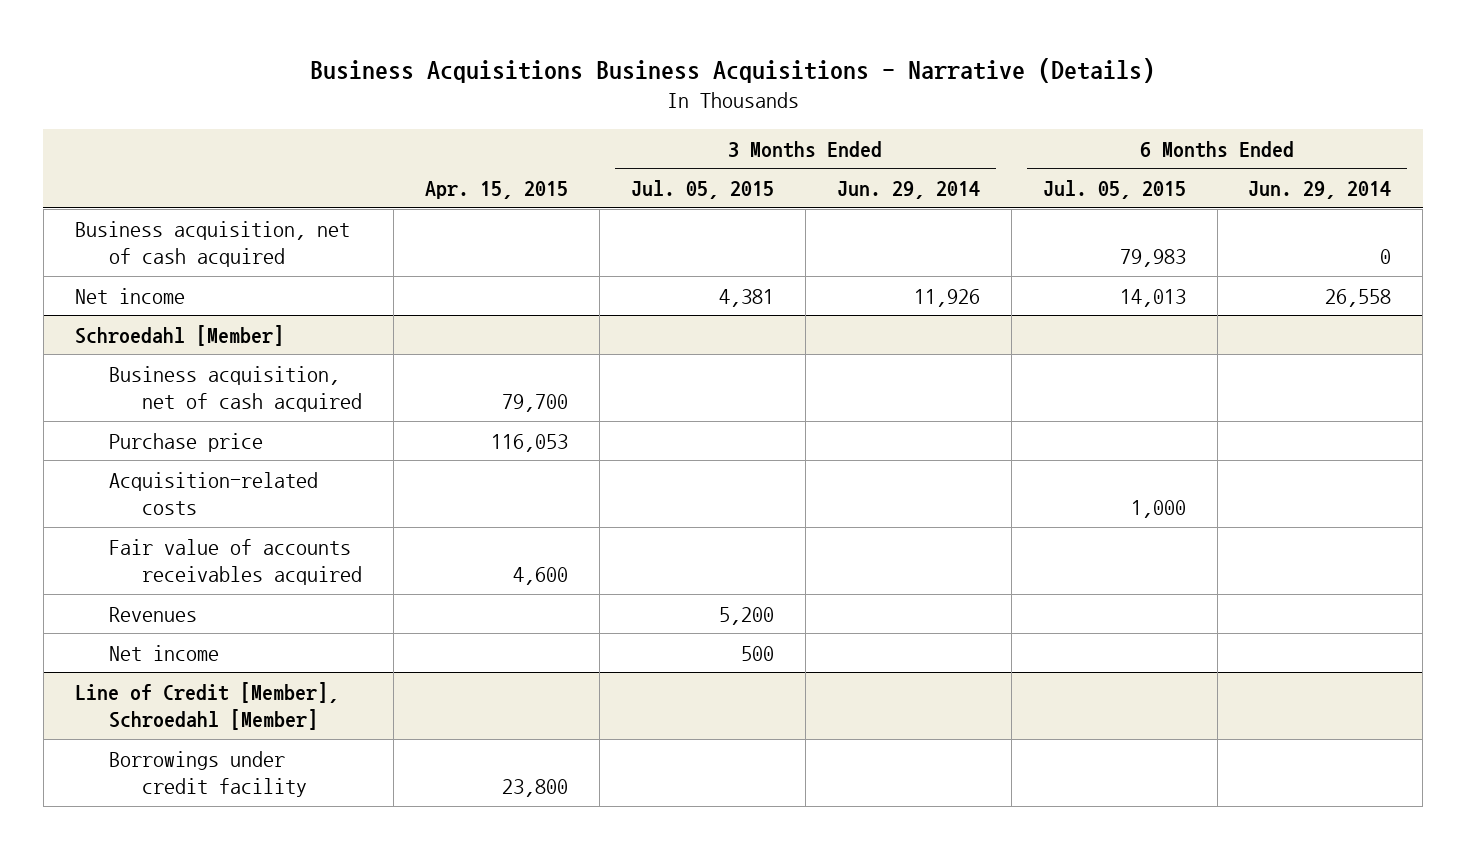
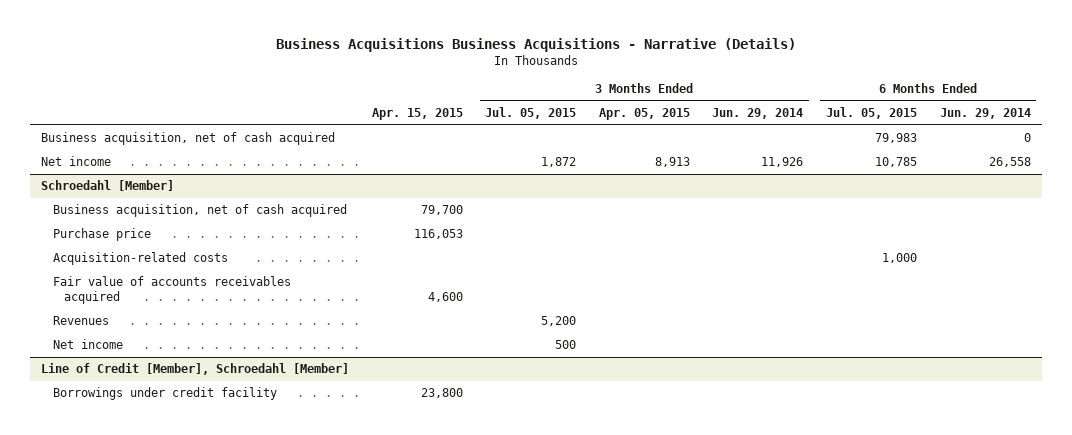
none -> [598,108,690,121] Apr. 05, 2015
[719,288,775,307] 4,381 -> [541,157,577,168] 1,872
[1119,288,1186,307] 14,013 -> [874,157,917,168] 10,785

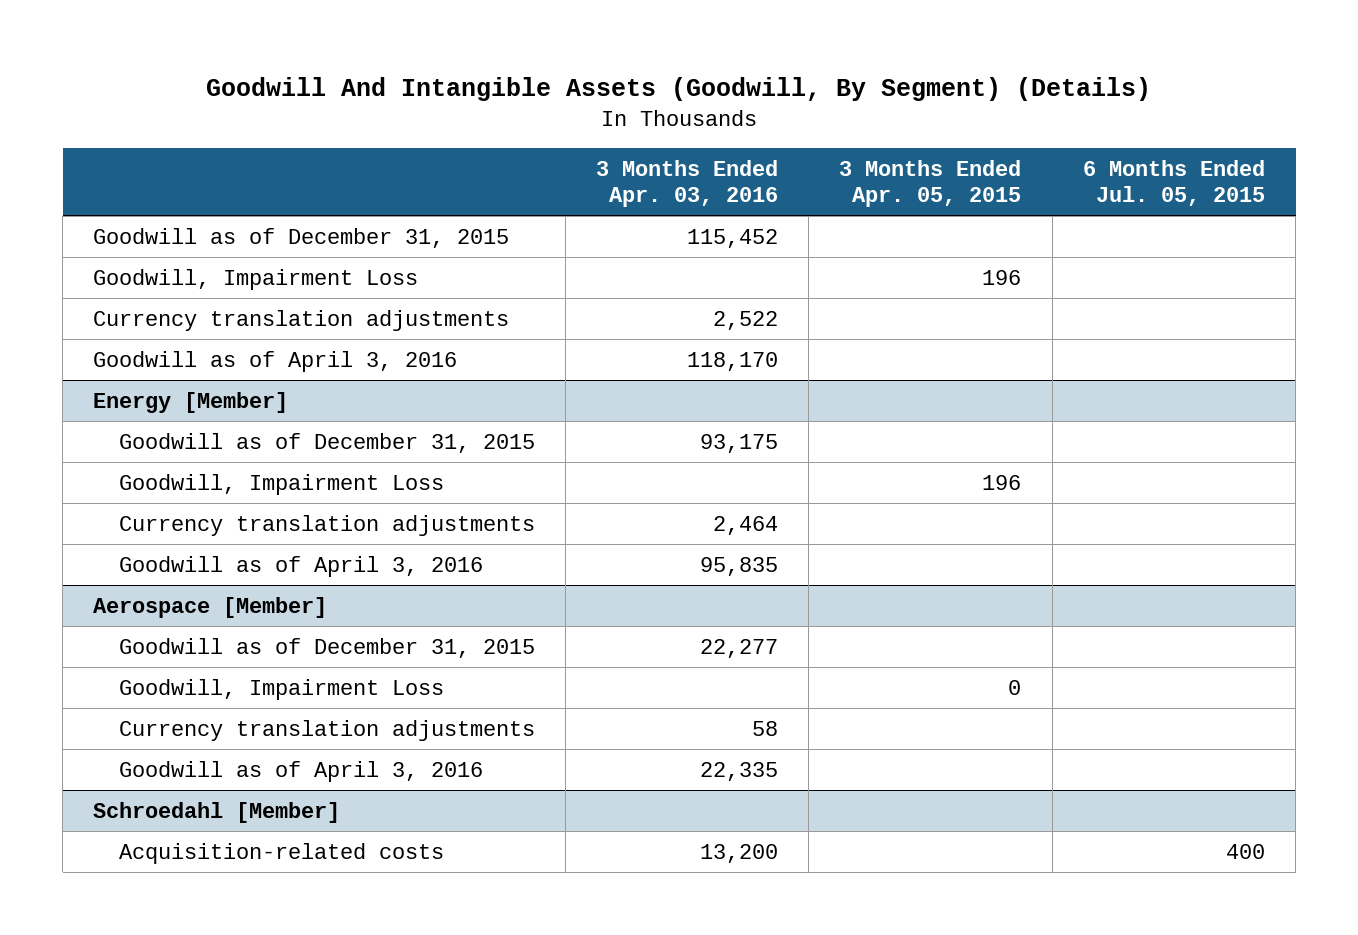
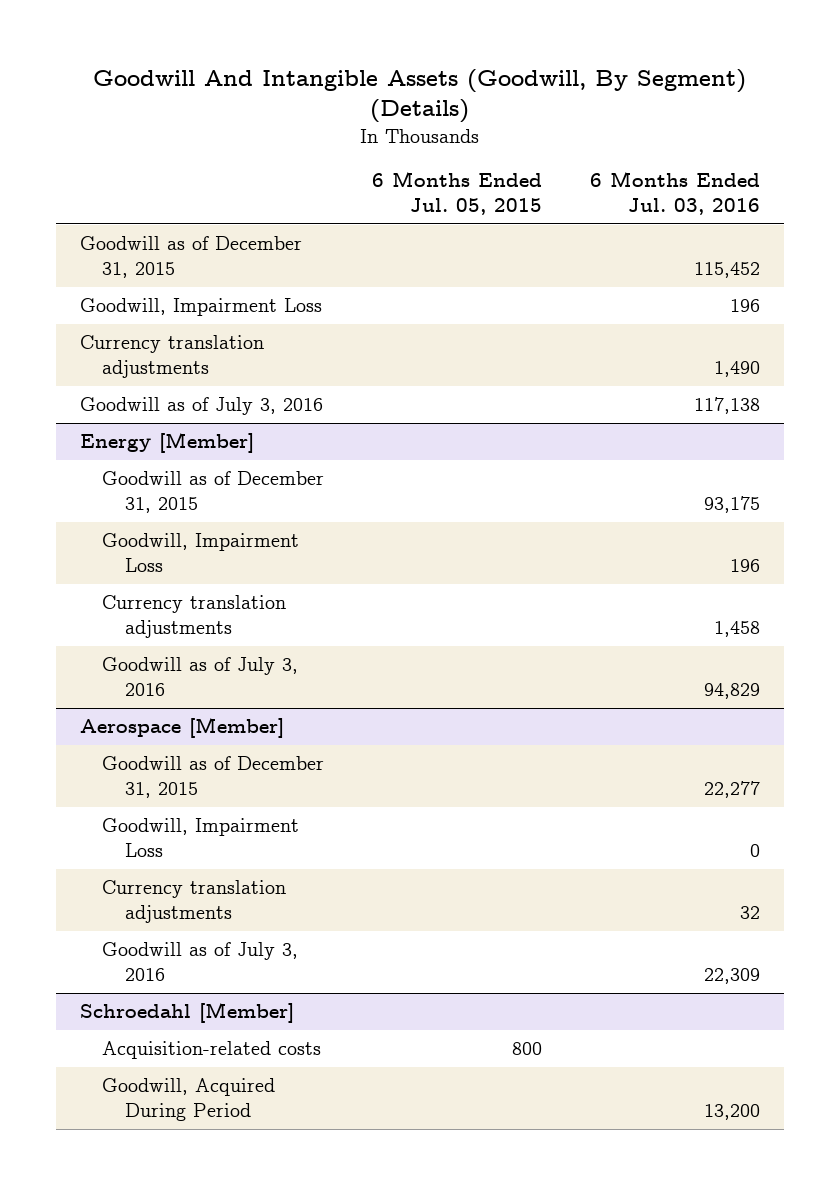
[596,159,779,208] 3 Months Ended Apr. 03, 2016 -> none
[839,159,1022,208] 3 Months Ended Apr. 05, 2015 -> none
none -> [590,171,761,215] 6 Months Ended Jul. 03, 2016
[93,350,458,372] Goodwill as of April 3, 2016 -> [79,397,323,416] Goodwill as of July 3, 2016
[118,555,483,577] Goodwill as of April 3, 2016 -> [102,657,299,696] Goodwill as of July 3, 2016
[118,760,483,782] Goodwill as of April 3, 2016 -> [102,942,299,981] Goodwill as of July 3, 2016
[1225,843,1265,859] 400 -> [512,1042,543,1056] 800
none -> [102,1078,276,1121] Goodwill, Acquired During Period

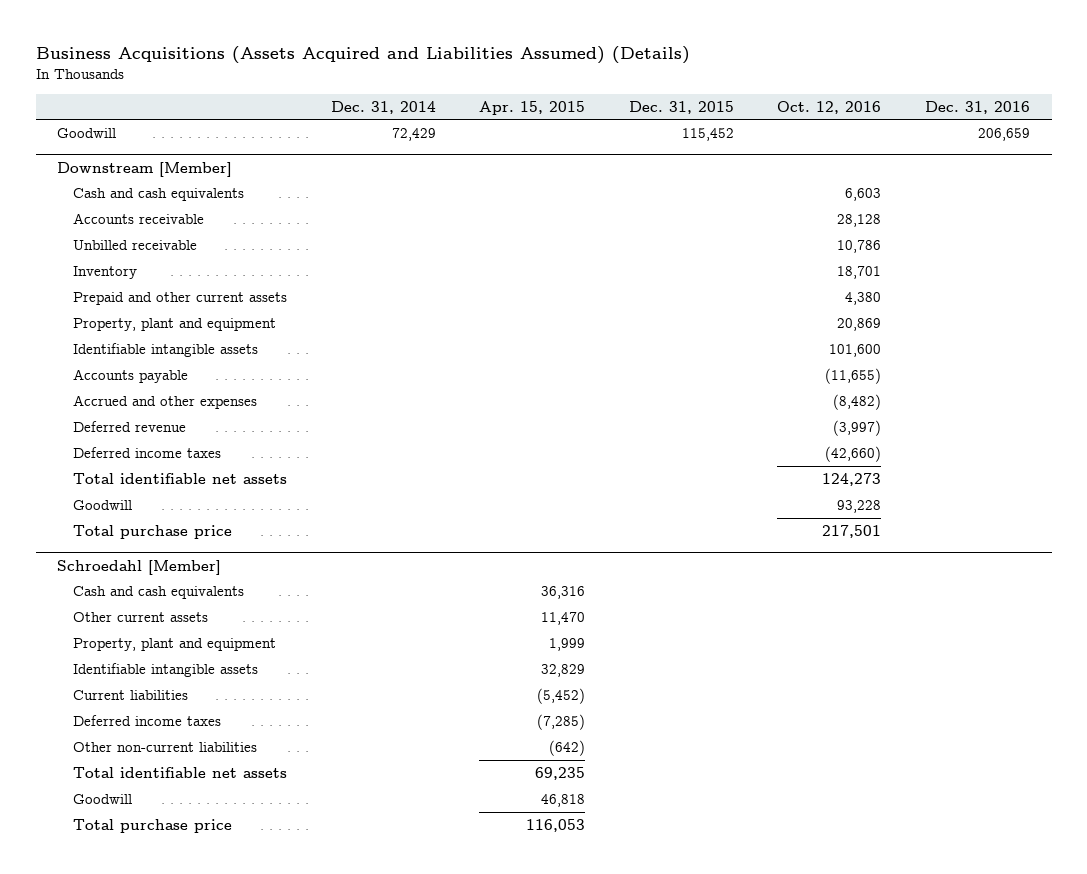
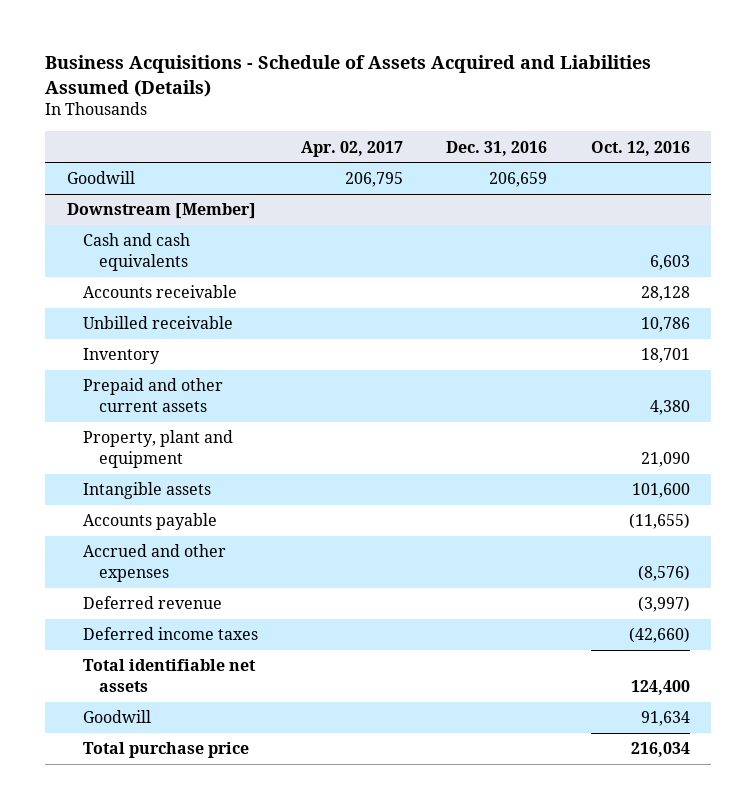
[35,45,690,64] Business Acquisitions (Assets Acquired and Liabilities Assumed) (Details) -> [44,55,651,98] Business Acquisitions - Schedule of Assets Acquired and Liabilities Assumed (Details)
[330,100,436,114] Dec. 31, 2014 -> none
[479,100,586,115] Apr. 15, 2015 -> none
[628,100,734,114] Dec. 31, 2015 -> none
none -> [301,140,404,157] Apr. 02, 2017
[837,317,882,331] 20,869 -> [640,451,690,467] 21,090
[73,342,259,357] Identifiable intangible assets -> [82,482,211,500] Intangible assets
[833,393,882,410] (8,482) -> [637,564,690,581] (8,576)
[57,559,222,575] Schroedahl [Member] -> none
[73,585,245,599] Cash and cash equivalents -> none
[73,611,209,622] Other current assets -> none
[73,637,277,651] Property, plant and equipment -> none
[73,662,259,677] Identifiable intangible assets -> none
[73,689,189,700] Current liabilities -> none
[73,714,222,726] Deferred income taxes -> none
[73,741,258,752] Other non-current liabilities -> none
[73,766,288,778] Total identifiable net assets -> none
[73,793,133,804] Goodwill -> none
[73,818,233,833] Total purchase price -> none
[822,472,882,486] 124,273 -> [630,679,690,695] 124,400
[837,499,882,513] 93,228 -> [640,711,690,727] 91,634
[822,524,882,538] 217,501 -> [630,742,690,758] 216,034

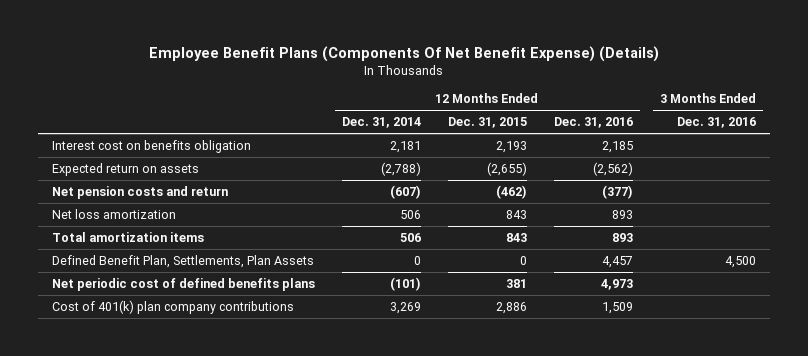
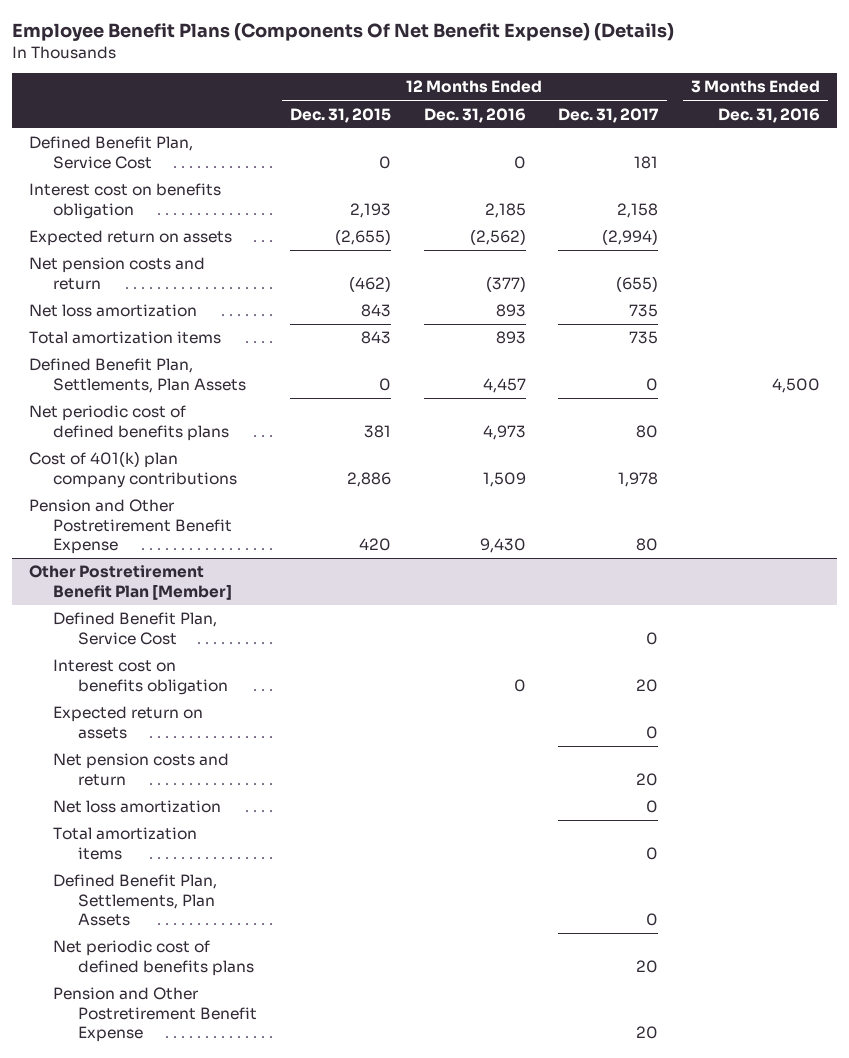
[341,117,421,129] Dec. 31, 2014 -> none
none -> [558,107,660,123] Dec. 31, 2017
none -> [28,136,193,169] Defined Benefit Plan, Service Cost
none -> [28,499,233,554] Pension and Other Postretirement Benefit Expense
none -> [28,565,233,600] Other Postretirement Benefit Plan [Member]
none -> [53,612,218,645] Defined Benefit Plan, Service Cost
none -> [53,659,229,695] Interest cost on benefits obligation
none -> [53,706,204,739] Expected return on assets
none -> [53,753,230,786] Net pension costs and return
none -> [53,800,222,814] Net loss amortization
none -> [53,827,198,860] Total amortization items
none -> [53,874,218,926] Defined Benefit Plan, Settlements, Plan Assets
none -> [53,940,255,976] Net periodic cost of defined benefits plans
none -> [53,987,258,1042] Pension and Other Postretirement Benefit Expense

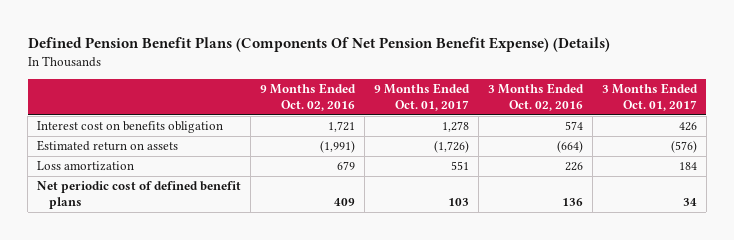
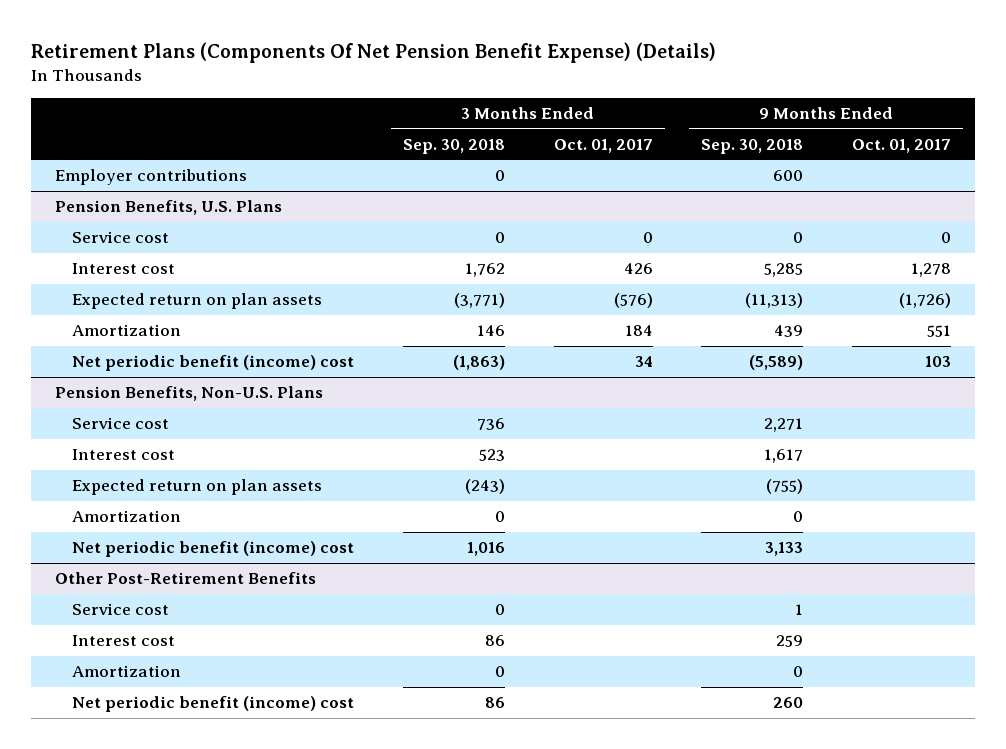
[27,37,610,53] Defined Pension Benefit Plans (Components Of Net Pension Benefit Expense) (Details) -> [31,41,717,63] Retirement Plans (Components Of Net Pension Benefit Expense) (Details)
[260,83,357,111] 9 Months Ended Oct. 02, 2016 -> none
[488,83,585,111] 3 Months Ended Oct. 02, 2016 -> none
none -> [402,138,505,154] Sep. 30, 2018
none -> [701,138,804,154] Sep. 30, 2018
[37,121,224,134] Interest cost on benefits obligation -> none
[37,140,179,152] Estimated return on assets -> none
[37,161,135,172] Loss amortization -> none
[37,181,242,209] Net periodic cost of defined benefit plans -> none
none -> [55,169,248,186] Employer contributions
none -> [55,200,283,216] Pension Benefits, U.S. Plans
none -> [71,231,169,244] Service cost
none -> [71,263,175,275] Interest cost
none -> [71,293,322,310] Expected return on plan assets
none -> [71,324,181,337] Amortization
none -> [71,355,354,372] Net periodic benefit (income) cost
none -> [55,386,324,402] Pension Benefits, Non-U.S. Plans
none -> [71,417,169,430] Service cost
none -> [71,449,175,461] Interest cost
none -> [71,479,322,496] Expected return on plan assets
none -> [71,510,181,523] Amortization
none -> [71,541,354,558] Net periodic benefit (income) cost
none -> [55,572,317,585] Other Post-Retirement Benefits
none -> [71,603,169,616] Service cost
none -> [71,635,175,647] Interest cost
none -> [71,665,181,678] Amortization
none -> [71,696,354,713] Net periodic benefit (income) cost

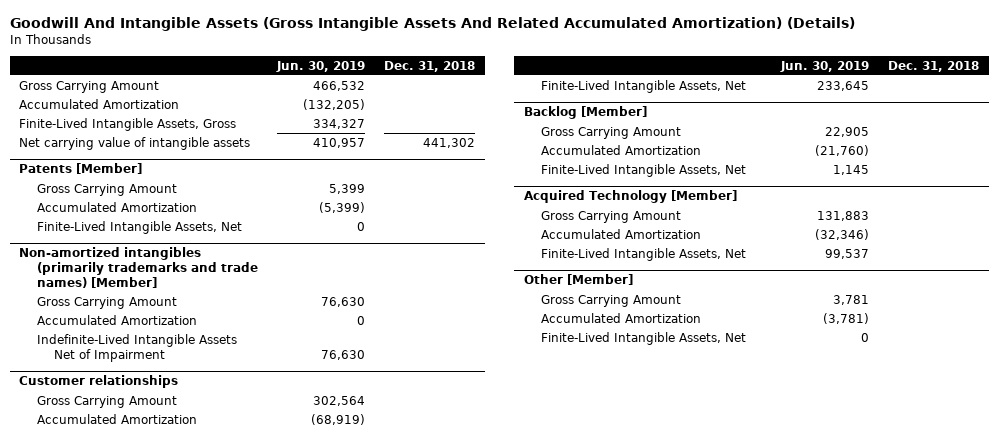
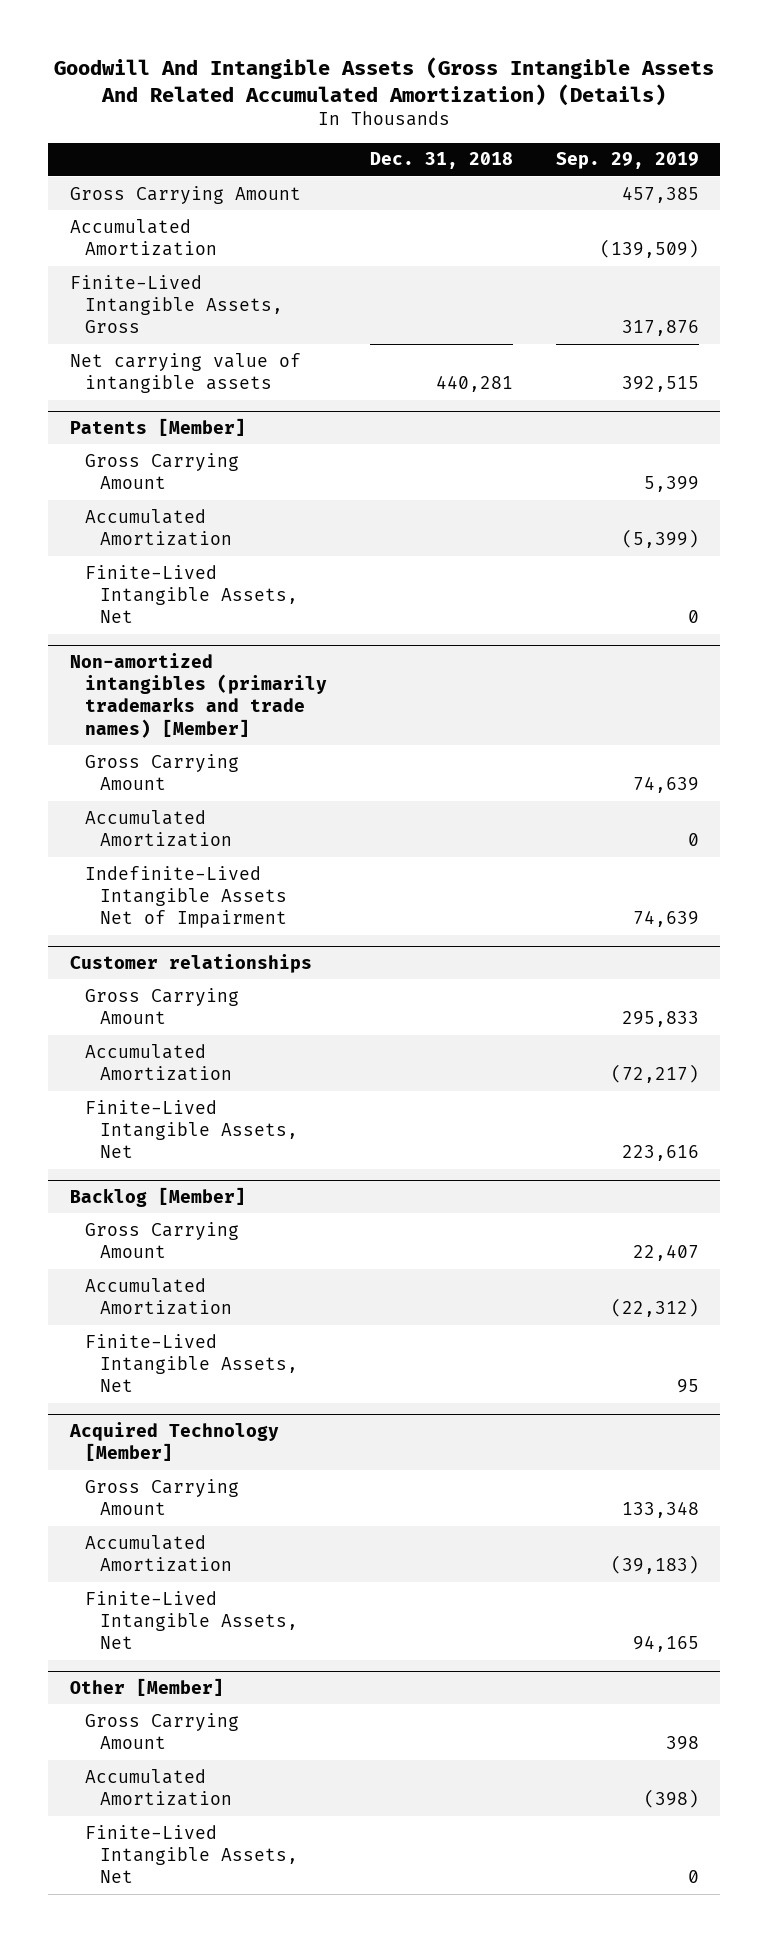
[276,60,366,72] Jun. 30, 2019 -> none
none -> [555,152,699,170] Sep. 29, 2019
[423,137,476,148] 441,302 -> [435,374,513,392] 440,281

